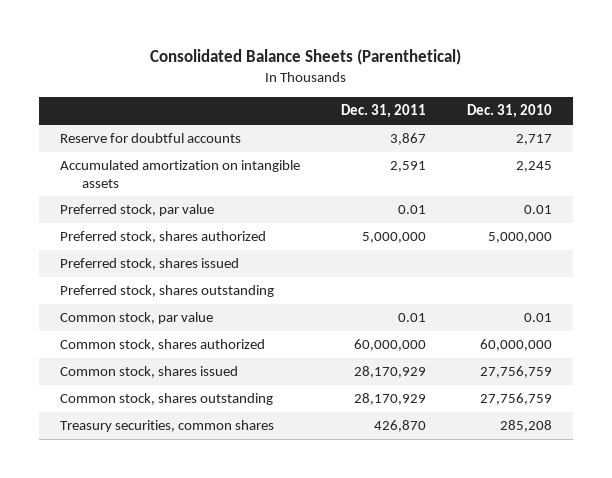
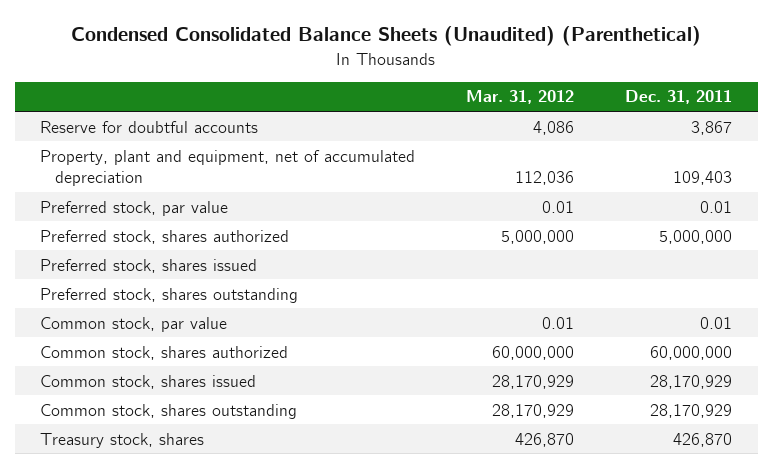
[150,49,462,66] Consolidated Balance Sheets (Parenthetical) -> [71,26,702,47] Condensed Consolidated Balance Sheets (Unaudited) (Parenthetical)
[467,104,553,119] Dec. 31, 2010 -> none
none -> [466,90,575,105] Mar. 31, 2012
[60,160,301,188] Accumulated amortization on intangible assets -> none
none -> [40,149,416,187] Property, plant and equipment, net of accumulated depreciation
[60,420,275,433] Treasury securities, common shares -> [40,432,205,448] Treasury stock, shares

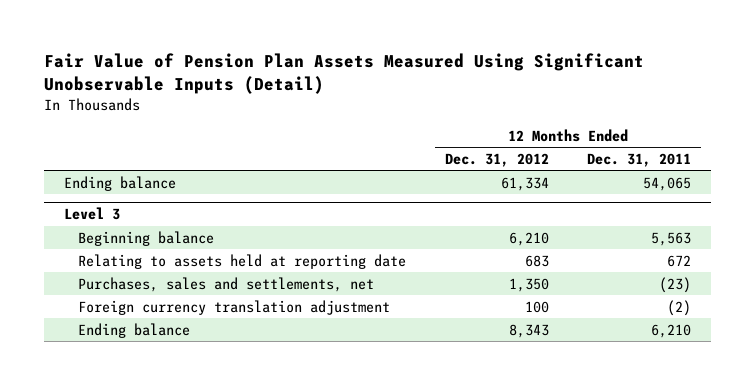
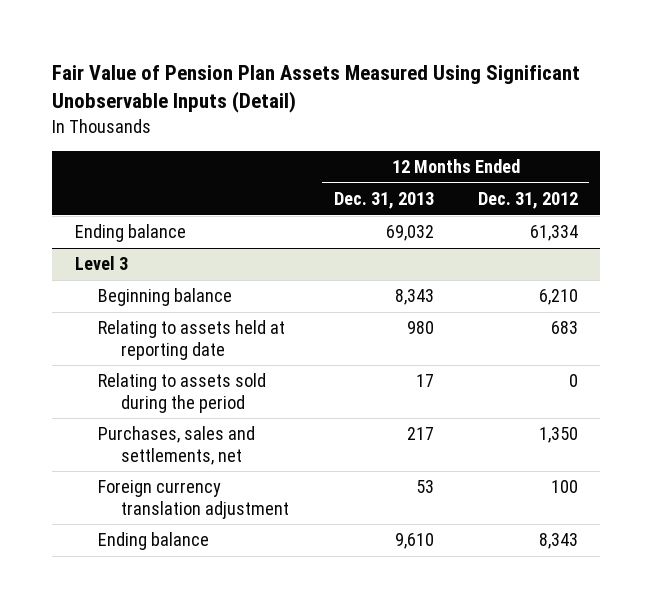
[587,152,692,167] Dec. 31, 2011 -> none
none -> [333,192,434,210] Dec. 31, 2013
none -> [97,373,266,413] Relating to assets sold during the period

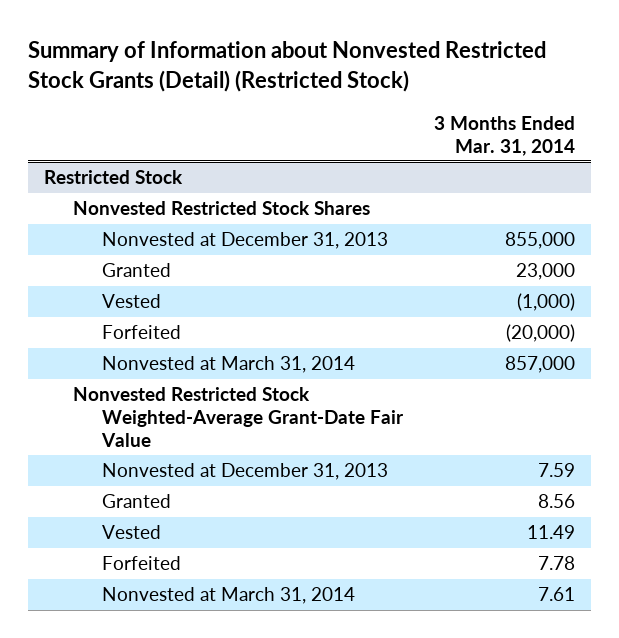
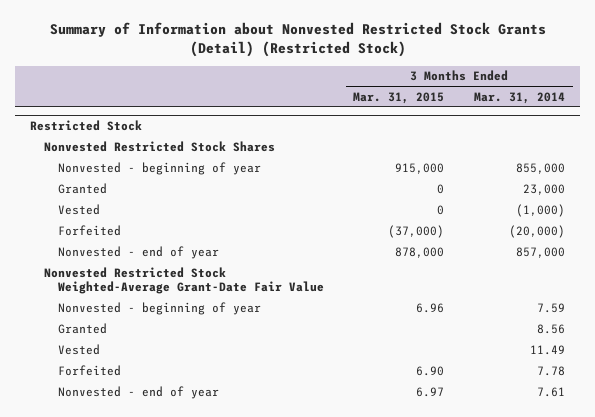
none -> [353,91,445,104] Mar. 31, 2015
[101,232,388,250] Nonvested at December 31, 2013 -> [57,161,261,175] Nonvested - beginning of year
[101,356,355,374] Nonvested at March 31, 2014 -> [57,245,219,259] Nonvested - end of year
[101,463,388,481] Nonvested at December 31, 2013 -> [57,301,261,315] Nonvested - beginning of year
[101,587,355,605] Nonvested at March 31, 2014 -> [57,385,219,399] Nonvested - end of year

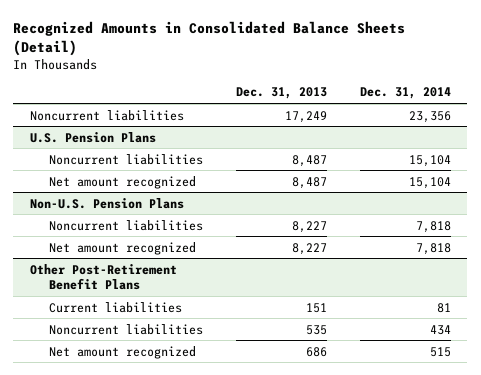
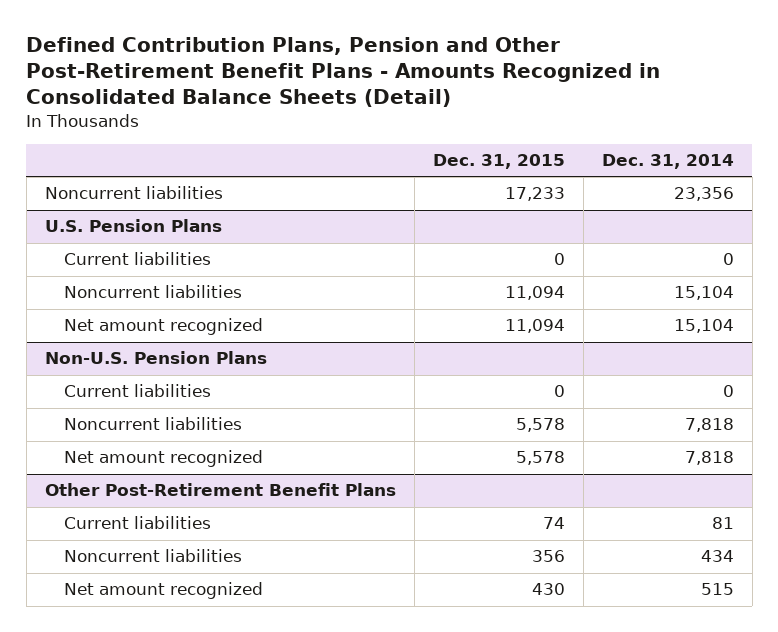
[13,20,406,56] Recognized Amounts in Consolidated Balance Sheets (Detail) -> [26,37,661,108] Defined Contribution Plans, Pension and Other Post-Retirement Benefit Plans - Amounts Recognized in Consolidated Balance Sheets (Detail)
[235,87,327,100] Dec. 31, 2013 -> none
none -> [432,154,565,170] Dec. 31, 2015
none -> [64,252,212,266] Current liabilities
none -> [64,384,212,398] Current liabilities

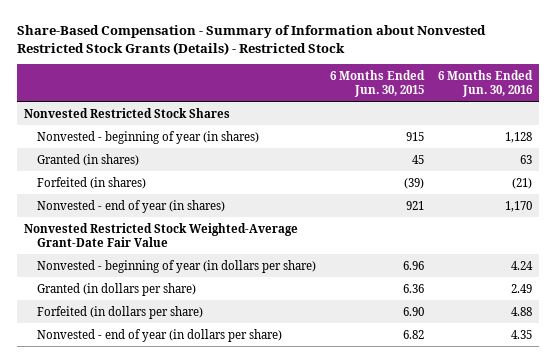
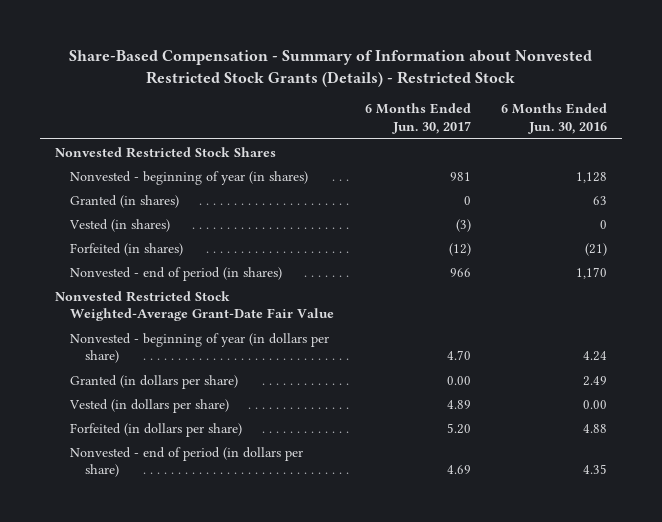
[330,70,426,98] 6 Months Ended Jun. 30, 2015 -> none
none -> [364,103,471,134] 6 Months Ended Jun. 30, 2017
none -> [69,218,171,232] Vested (in shares)
[37,199,226,213] Nonvested - end of year (in shares) -> [70,266,283,281] Nonvested - end of period (in shares)
none -> [69,398,230,413] Vested (in dollars per share)
[37,328,283,342] Nonvested - end of year (in dollars per share) -> [70,446,304,478] Nonvested - end of period (in dollars per share)

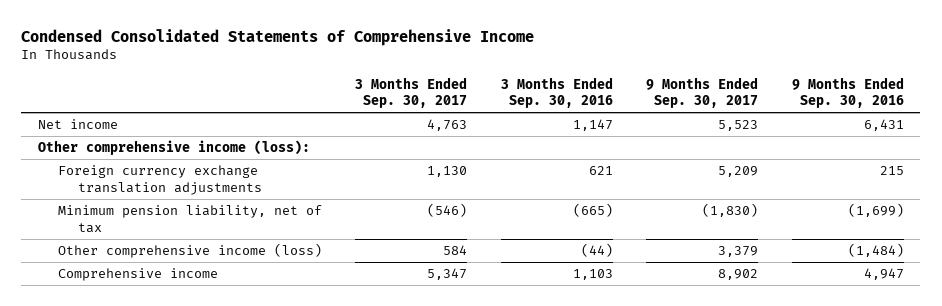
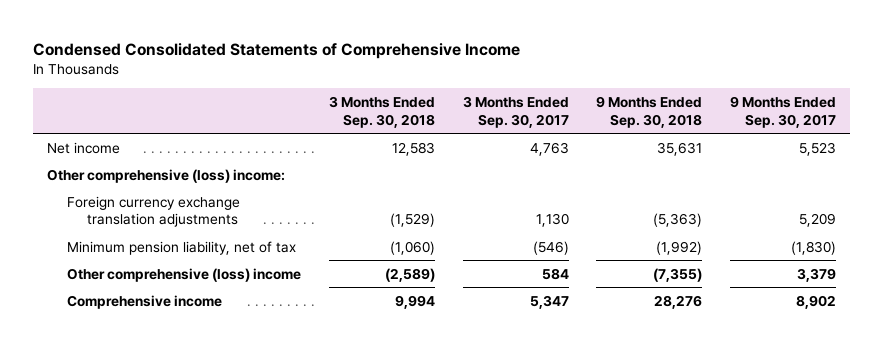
[500,76,613,109] 3 Months Ended Sep. 30, 2016 -> none
[791,76,904,109] 9 Months Ended Sep. 30, 2016 -> none
none -> [328,95,435,128] 3 Months Ended Sep. 30, 2018
none -> [596,95,703,128] 9 Months Ended Sep. 30, 2018
[37,140,310,156] Other comprehensive income (loss): -> [47,168,286,183] Other comprehensive (loss) income:
[57,243,322,259] Other comprehensive income (loss) -> [67,267,302,282] Other comprehensive (loss) income

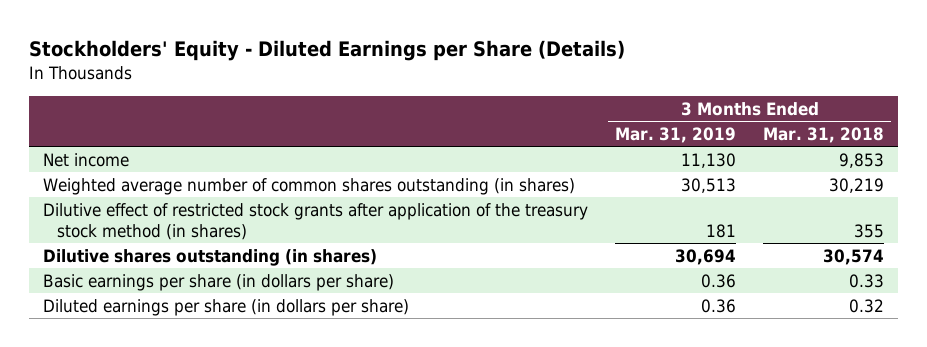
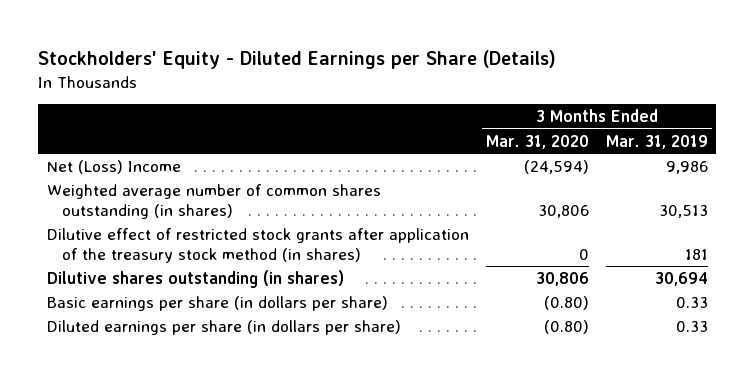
[763,127,885,144] Mar. 31, 2018 -> none
none -> [485,134,589,149] Mar. 31, 2020
[42,152,129,167] Net income -> [46,159,181,174] Net (Loss) Income
[681,152,737,168] 11,130 -> [665,160,708,174] 9,986
[701,273,737,288] 0.36 -> [675,296,708,308] 0.33
[701,298,737,313] 0.36 -> [675,320,708,332] 0.33

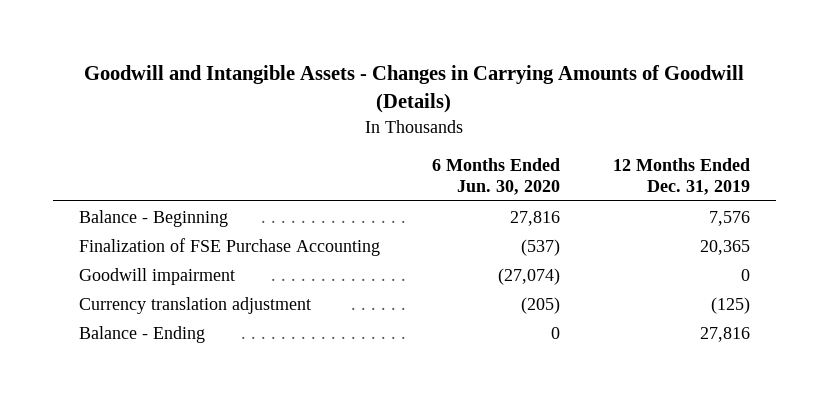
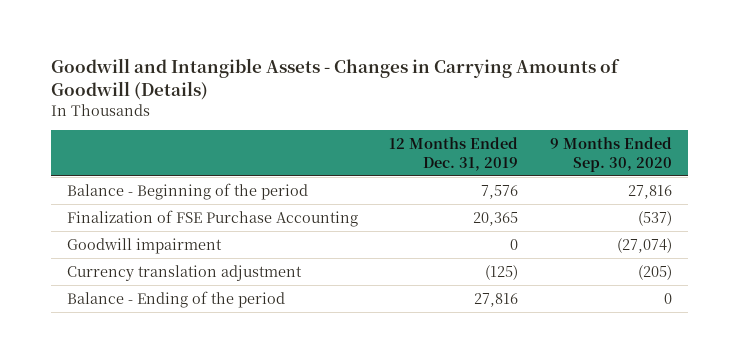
[432,158,561,195] 6 Months Ended Jun. 30, 2020 -> none
none -> [550,136,673,172] 9 Months Ended Sep. 30, 2020
[78,209,228,227] Balance - Beginning -> [66,182,308,200] Balance - Beginning of the period
[78,325,205,343] Balance - Ending -> [66,290,285,308] Balance - Ending of the period

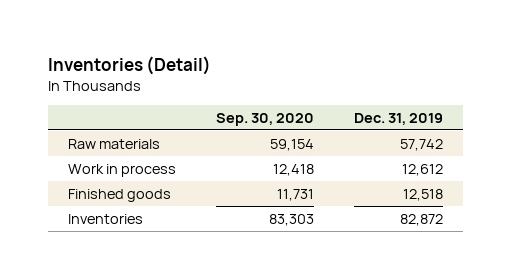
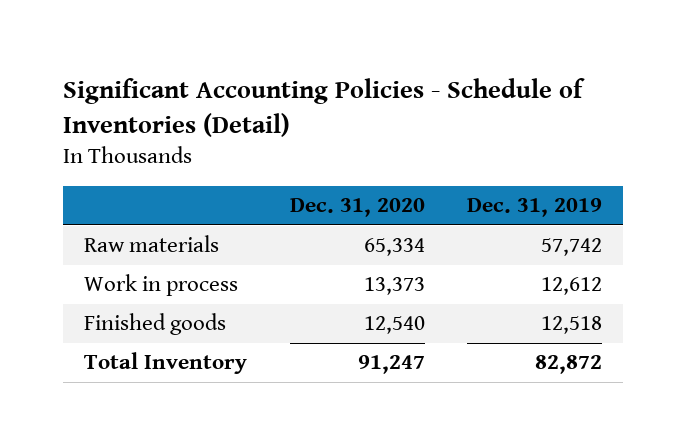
[48,55,212,75] Inventories (Detail) -> [62,77,585,137] Significant Accounting Policies - Schedule of Inventories (Detail)
[215,112,314,126] Sep. 30, 2020 -> none
none -> [289,198,425,218] Dec. 31, 2020
[67,213,143,224] Inventories -> [84,352,248,375] Total Inventory

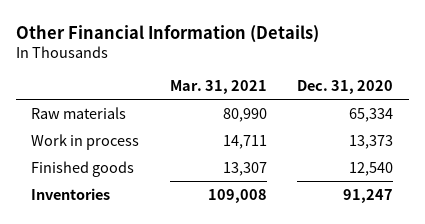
[62,77,585,137] Significant Accounting Policies - Schedule of Inventories (Detail) -> [16,24,320,43] Other Financial Information (Details)
[466,198,602,218] Dec. 31, 2019 -> none
none -> [169,80,267,95] Mar. 31, 2021
[84,352,248,375] Total Inventory -> [31,187,111,200] Inventories

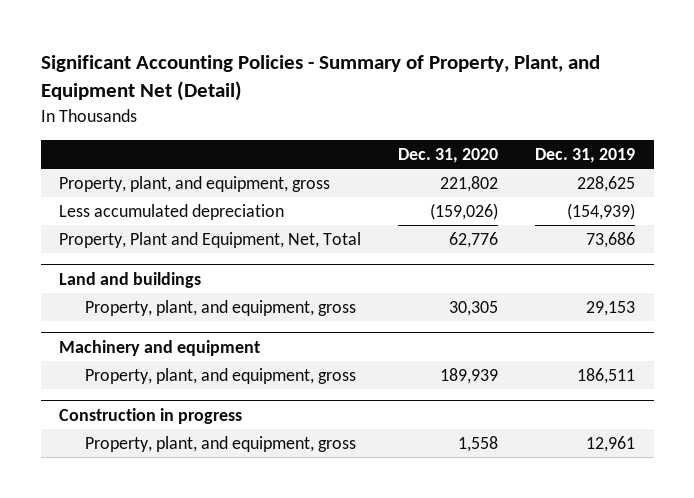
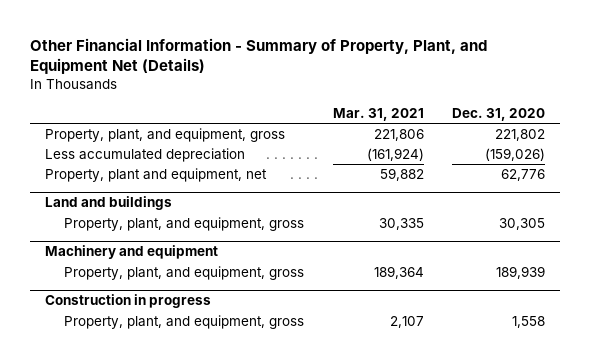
[40,55,600,102] Significant Accounting Policies - Summary of Property, Plant, and Equipment Net (Detail) -> [30,37,488,75] Other Financial Information - Summary of Property, Plant, and Equipment Net (Details)
[535,147,636,163] Dec. 31, 2019 -> none
none -> [332,107,424,121] Mar. 31, 2021
[59,232,362,249] Property, Plant and Equipment, Net, Total -> [44,168,267,183] Property, plant and equipment, net

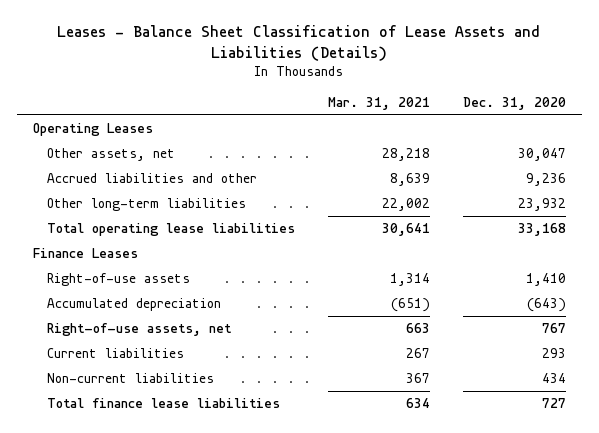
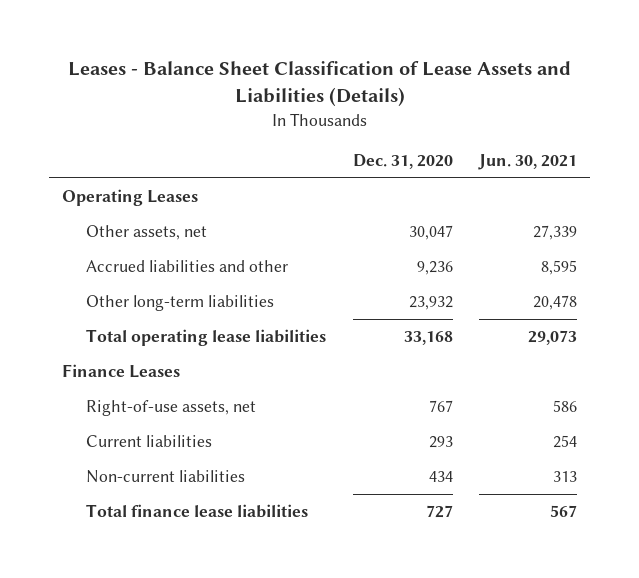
[327,96,430,110] Mar. 31, 2021 -> none
none -> [478,153,578,170] Jun. 30, 2021
[46,273,190,287] Right-of-use assets -> none
[46,298,221,312] Accumulated depreciation -> none

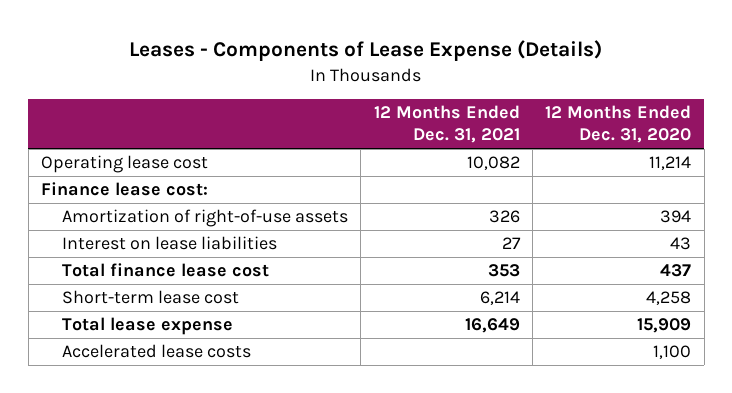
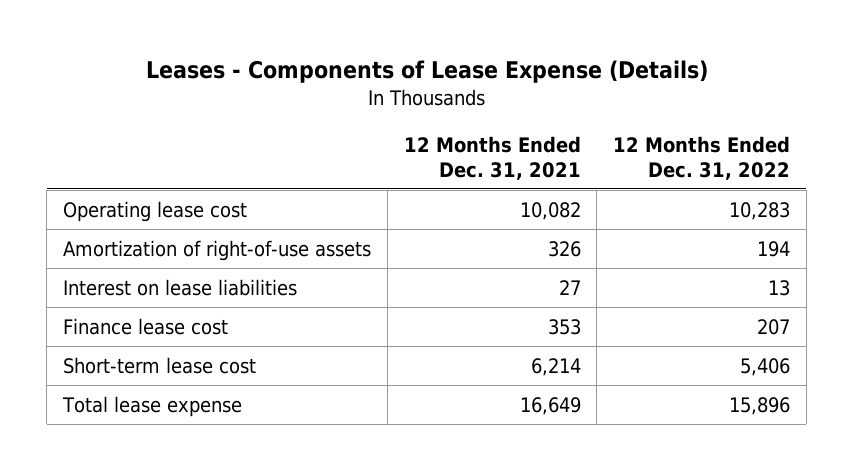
[545,105,692,144] 12 Months Ended Dec. 31, 2020 -> none
none -> [613,136,791,180] 12 Months Ended Dec. 31, 2022
[40,182,208,197] Finance lease cost: -> none
[61,263,269,278] Total finance lease cost -> [62,317,228,335] Finance lease cost
[61,344,251,359] Accelerated lease costs -> none

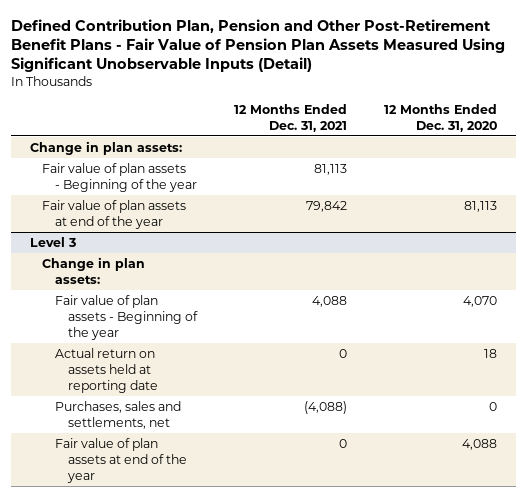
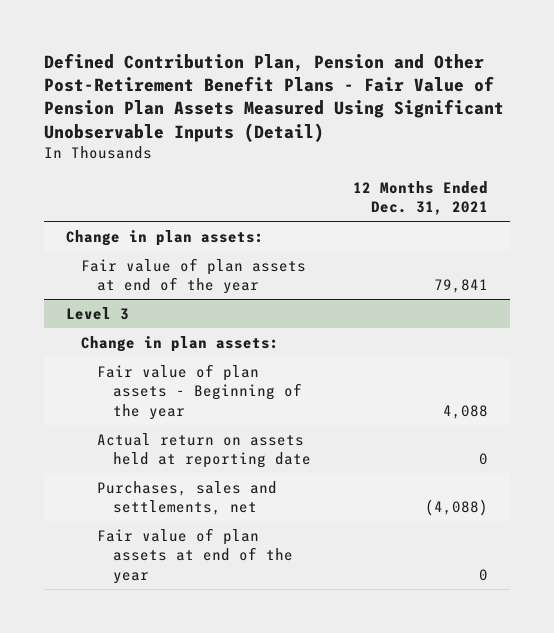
[384,103,498,132] 12 Months Ended Dec. 31, 2020 -> none
[42,199,187,229] Fair value of plan assets at end of the year -> none
[42,162,198,192] Fair value of plan assets - Beginning of the year -> [81,257,307,295] Fair value of plan assets at end of the year
[314,163,348,175] 81,113 -> [434,279,489,294] 79,841

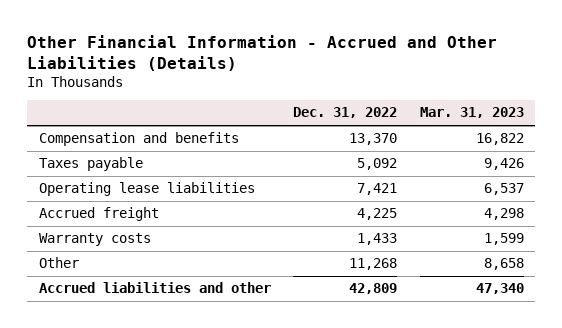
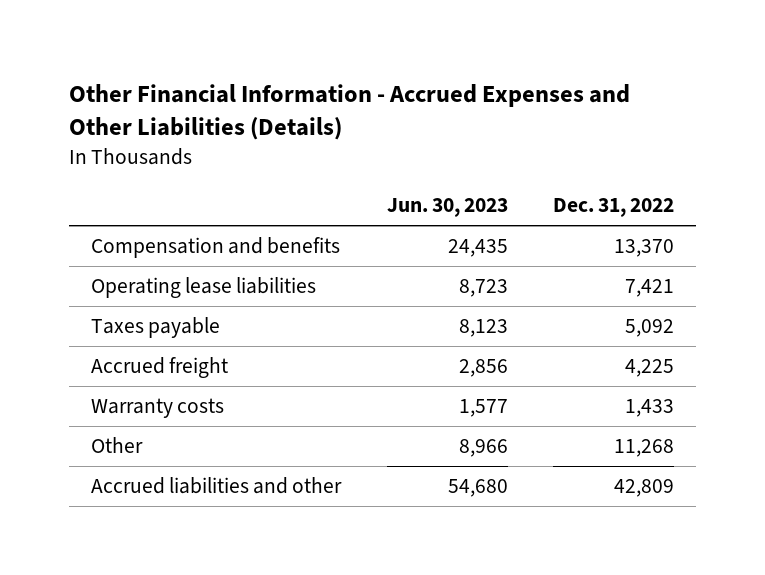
[27,35,498,71] Other Financial Information - Accrued and Other Liabilities (Details) -> [68,83,630,141] Other Financial Information - Accrued Expenses and Other Liabilities (Details)
[419,107,524,119] Mar. 31, 2023 -> none
none -> [386,198,508,218] Jun. 30, 2023
[38,157,143,172] Taxes payable -> [91,317,221,339] Taxes payable

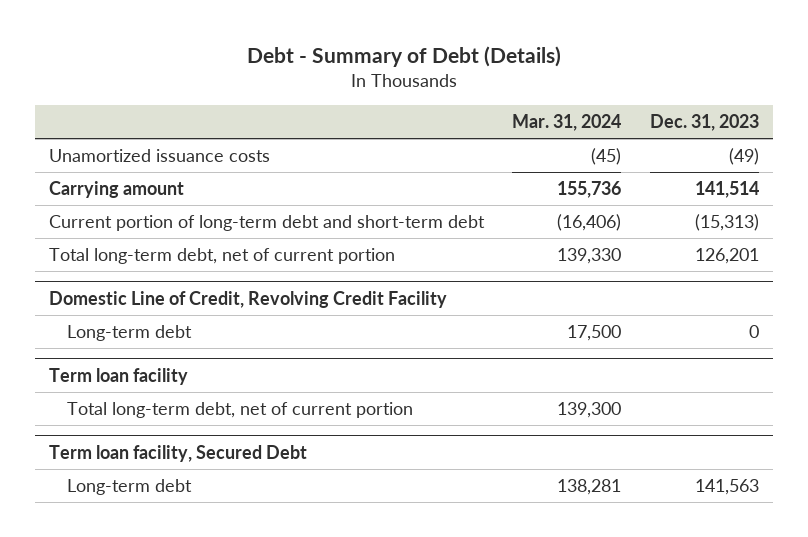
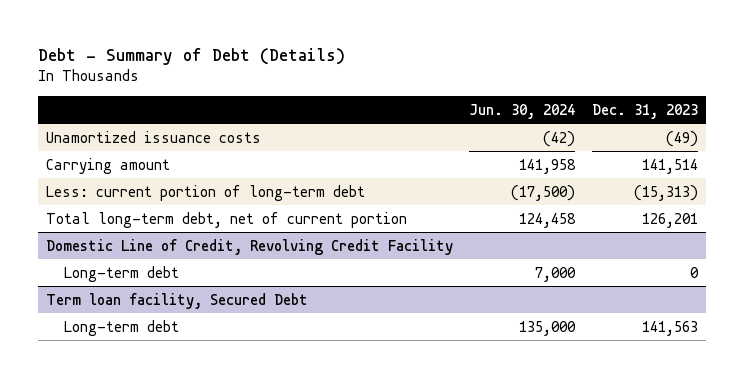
[512,114,622,132] Mar. 31, 2024 -> none
none -> [469,103,576,119] Jun. 30, 2024
[48,215,485,232] Current portion of long-term debt and short-term debt -> [45,184,365,201] Less: current portion of long-term debt
[48,367,188,385] Term loan facility -> none
[67,402,414,419] Total long-term debt, net of current portion -> none

